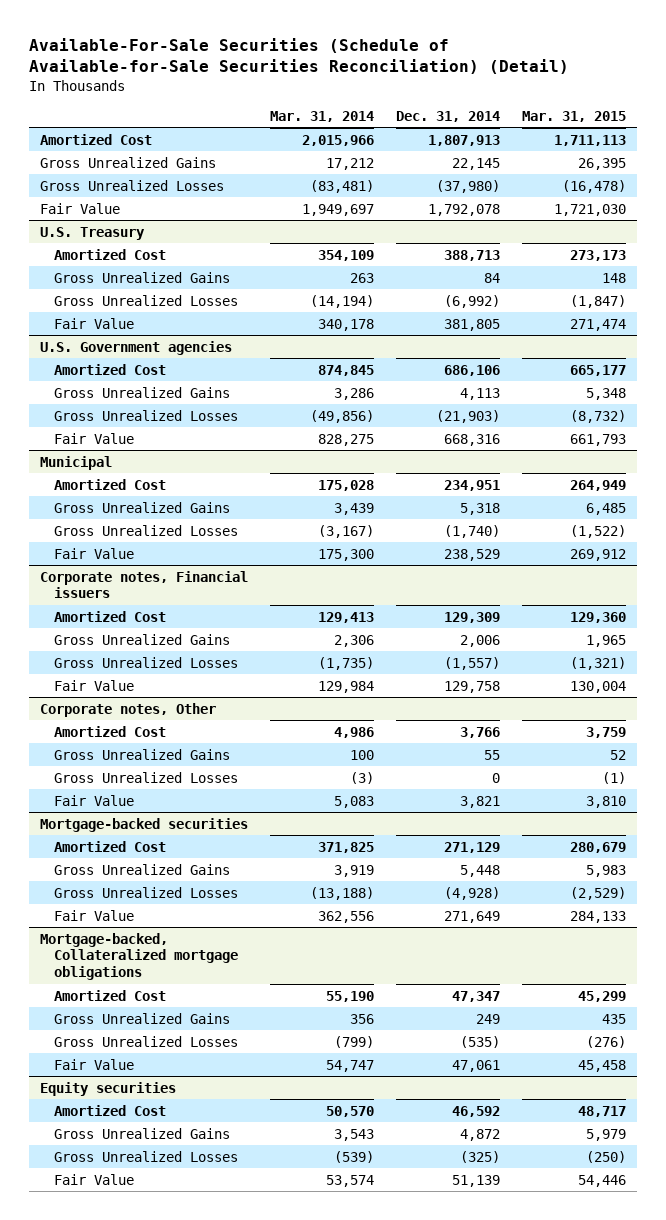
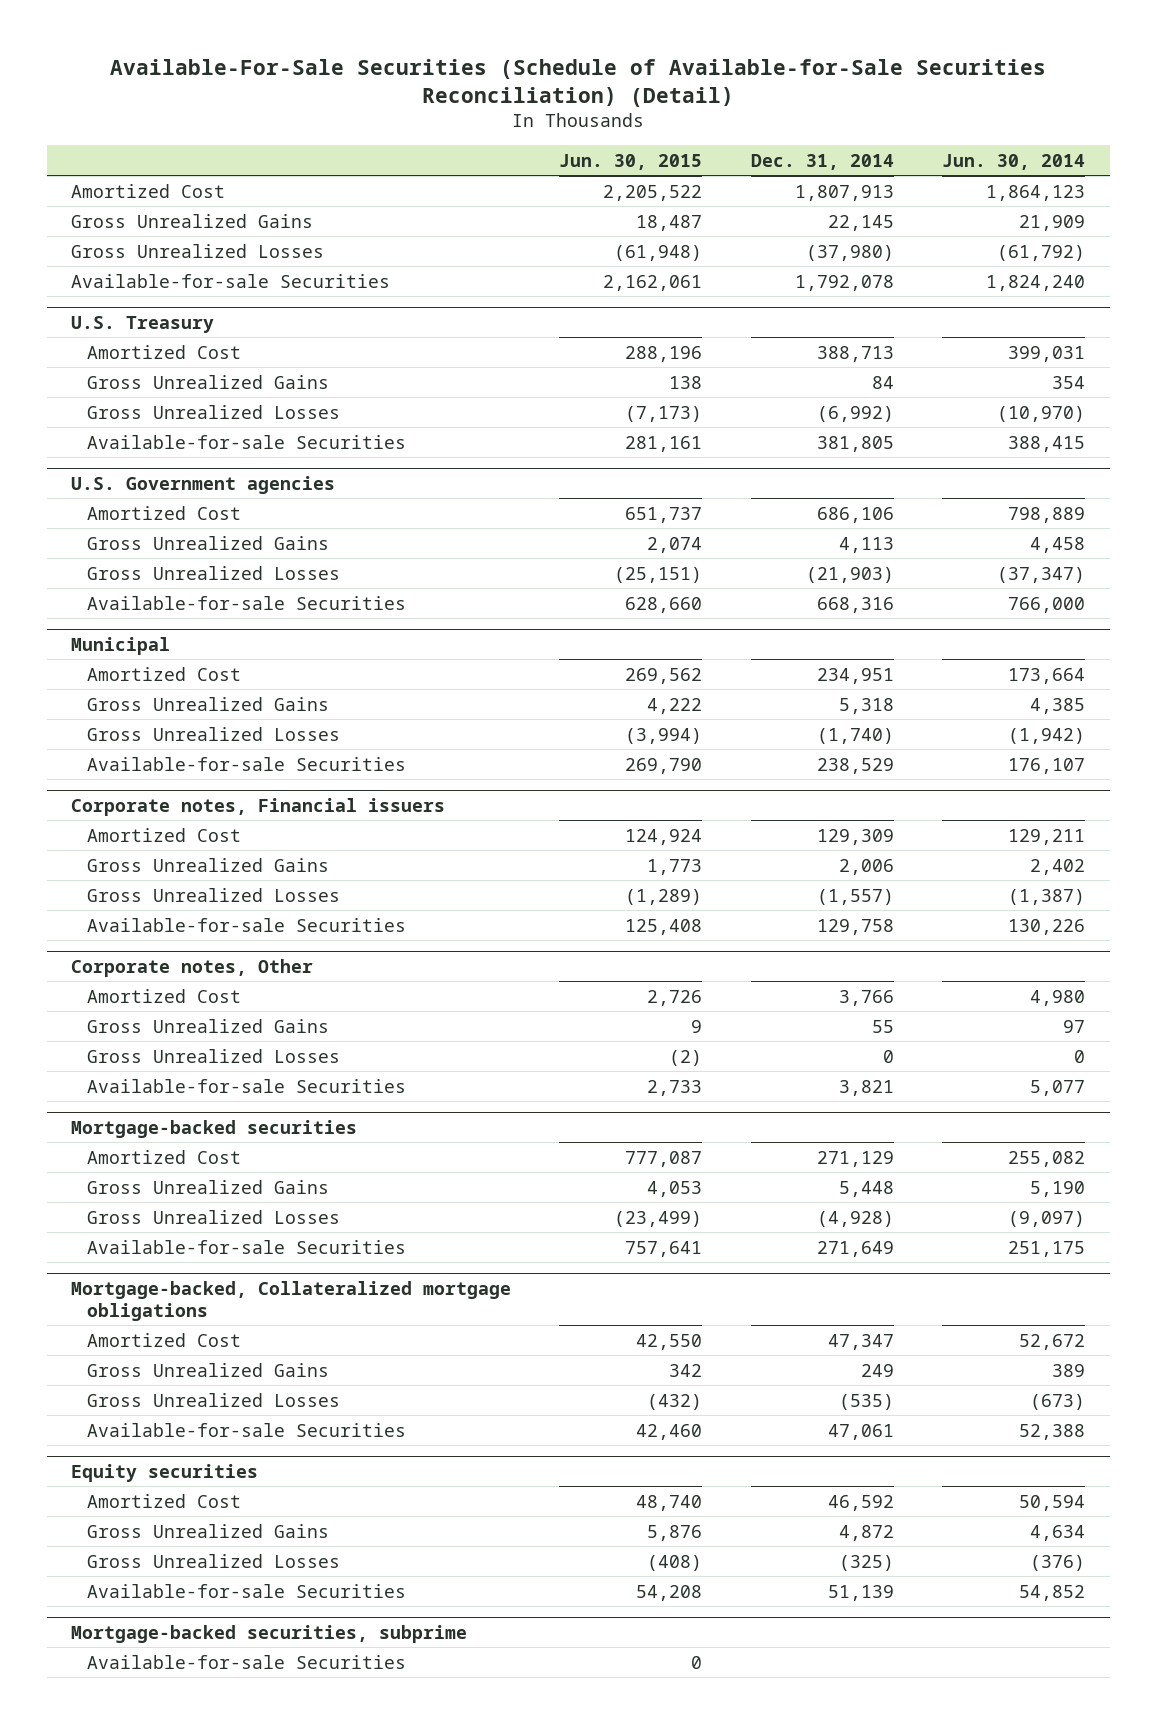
[269,110,374,122] Mar. 31, 2014 -> none
[521,110,626,122] Mar. 31, 2015 -> none
none -> [559,153,703,170] Jun. 30, 2015
none -> [942,153,1086,170] Jun. 30, 2014
[40,202,121,214] Fair Value -> [70,273,390,288] Available-for-sale Securities
[54,317,135,329] Fair Value -> [86,434,406,449] Available-for-sale Securities
[54,432,135,444] Fair Value -> [86,595,406,610] Available-for-sale Securities
[54,547,135,559] Fair Value -> [86,756,406,771] Available-for-sale Securities
[54,679,135,691] Fair Value -> [86,917,406,932] Available-for-sale Securities
[54,794,135,806] Fair Value -> [86,1078,406,1093] Available-for-sale Securities
[54,909,135,921] Fair Value -> [86,1239,406,1254] Available-for-sale Securities
[54,1058,135,1070] Fair Value -> [86,1422,406,1437] Available-for-sale Securities
[54,1173,135,1185] Fair Value -> [86,1583,406,1598] Available-for-sale Securities
none -> [70,1624,467,1643] Mortgage-backed securities, subprime
none -> [86,1654,406,1669] Available-for-sale Securities

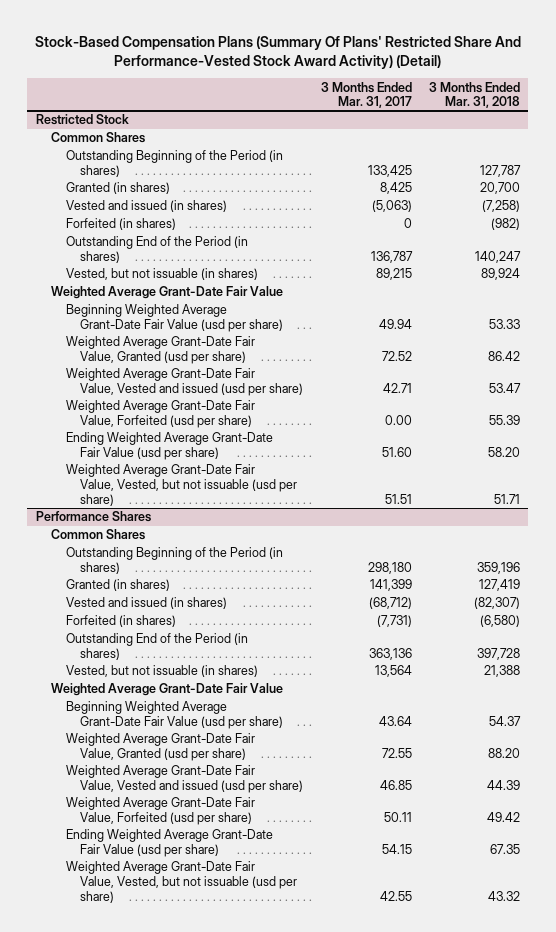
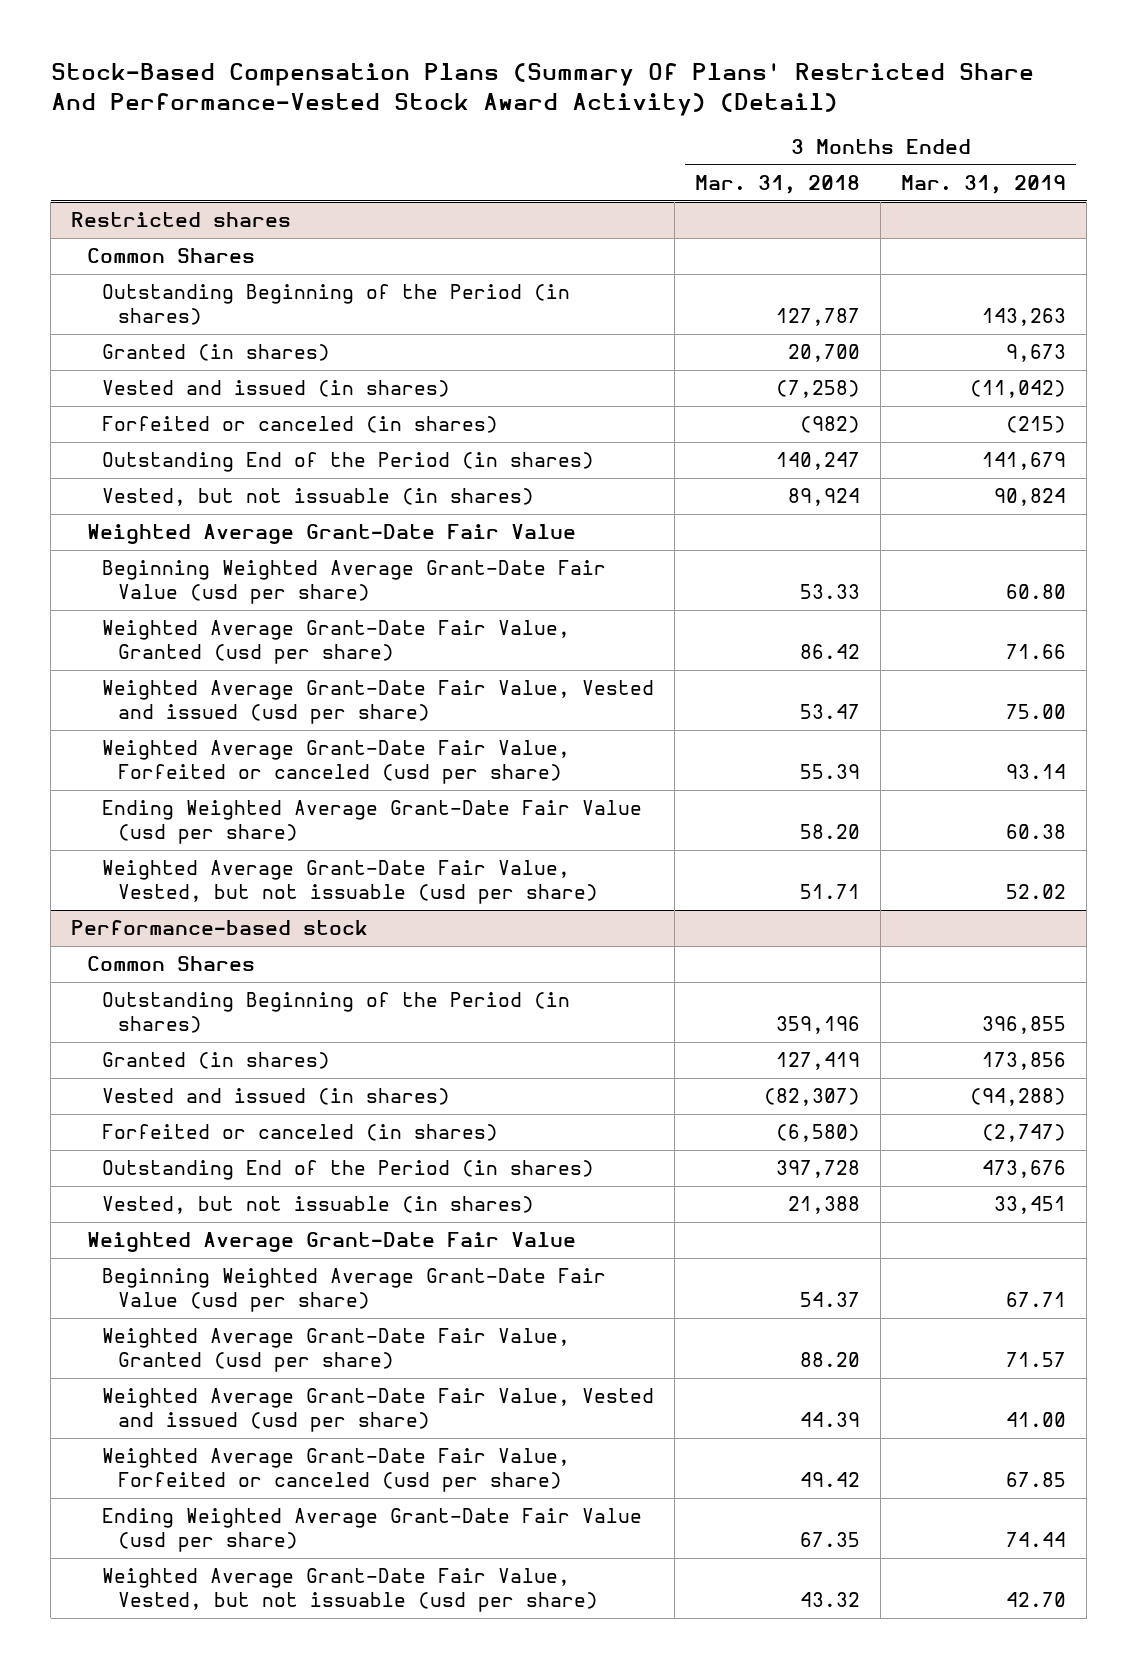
[320,81,412,109] 3 Months Ended Mar. 31, 2017 -> none
none -> [901,174,1067,194] Mar. 31, 2019
[36,114,130,126] Restricted Stock -> [71,212,292,228] Restricted shares
[65,218,176,231] Forfeited (in shares) -> [102,416,499,434] Forfeited or canceled (in shares)
[65,400,255,428] Weighted Average Grant-Date Fair Value, Forfeited (usd per share) -> [102,740,571,784] Weighted Average Grant-Date Fair Value, Forfeited or canceled (usd per share)
[36,511,152,523] Performance Shares -> [71,920,369,936] Performance-based stock
[65,615,176,628] Forfeited (in shares) -> [102,1124,499,1142] Forfeited or canceled (in shares)
[65,797,255,825] Weighted Average Grant-Date Fair Value, Forfeited (usd per share) -> [102,1448,571,1492] Weighted Average Grant-Date Fair Value, Forfeited or canceled (usd per share)

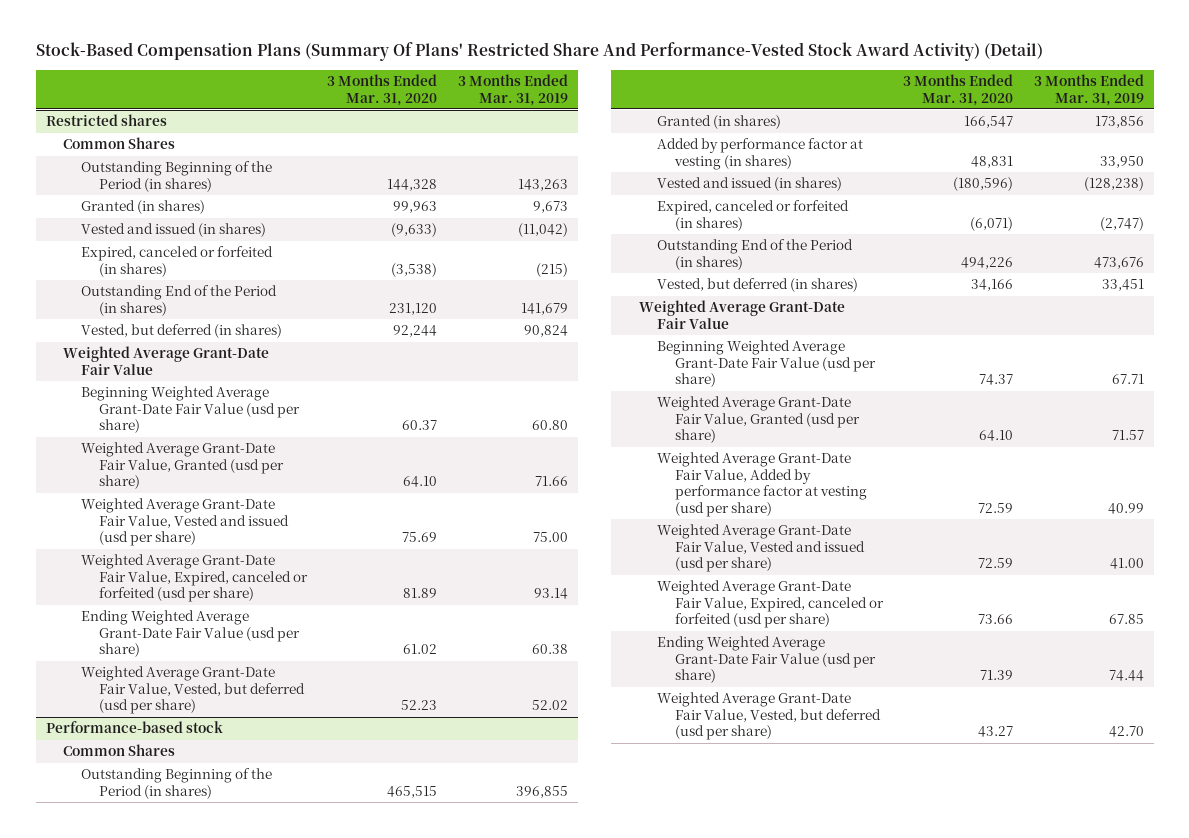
[695,174,861,194] Mar. 31, 2018 -> none
none -> [327,73,438,106] 3 Months Ended Mar. 31, 2020
[102,416,499,434] Forfeited or canceled (in shares) -> [81,246,274,277] Expired, canceled or forfeited (in shares)
[102,488,535,507] Vested, but not issuable (in shares) -> [81,324,283,339] Vested, but deferred (in shares)
[102,740,571,784] Weighted Average Grant-Date Fair Value, Forfeited or canceled (usd per share) -> [81,554,308,603] Weighted Average Grant-Date Fair Value, Expired, canceled or forfeited (usd per share)
[102,860,599,904] Weighted Average Grant-Date Fair Value, Vested, but not issuable (usd per share) -> [81,666,305,715] Weighted Average Grant-Date Fair Value, Vested, but deferred (usd per share)
none -> [656,138,863,170] Added by performance factor at vesting (in shares)
[970,1088,1067,1107] (94,288) -> [1083,177,1144,192] (128,238)
[102,1124,499,1142] Forfeited or canceled (in shares) -> [656,200,849,231] Expired, canceled or forfeited (in shares)
[102,1196,535,1215] Vested, but not issuable (in shares) -> [656,278,858,293] Vested, but deferred (in shares)
none -> [656,452,867,518] Weighted Average Grant-Date Fair Value, Added by performance factor at vesting (usd per share)
[102,1448,571,1492] Weighted Average Grant-Date Fair Value, Forfeited or canceled (usd per share) -> [656,580,884,629] Weighted Average Grant-Date Fair Value, Expired, canceled or forfeited (usd per share)
[102,1568,599,1612] Weighted Average Grant-Date Fair Value, Vested, but not issuable (usd per share) -> [656,692,881,741] Weighted Average Grant-Date Fair Value, Vested, but deferred (usd per share)

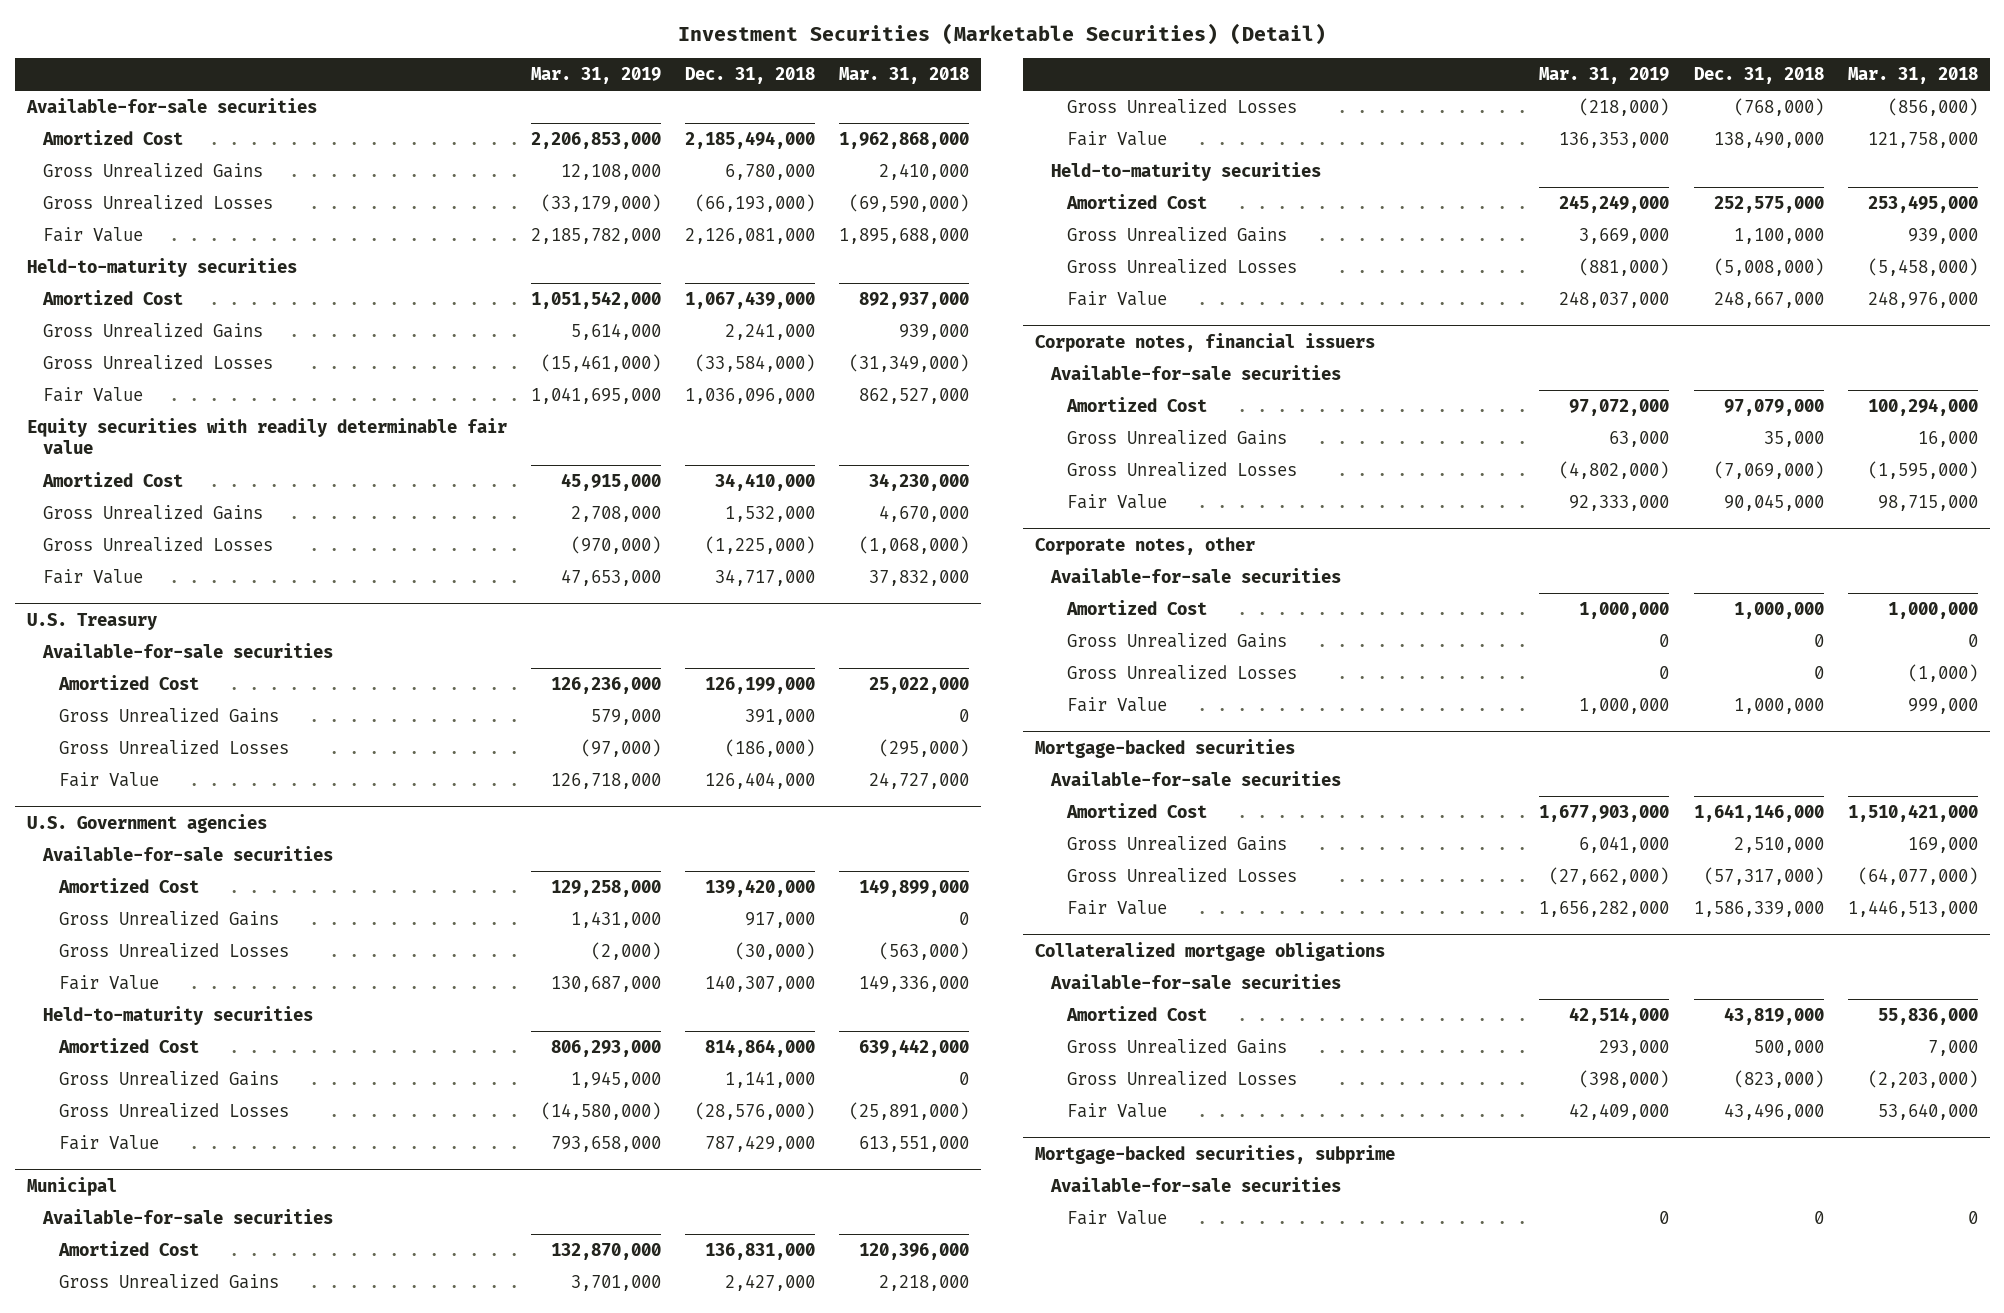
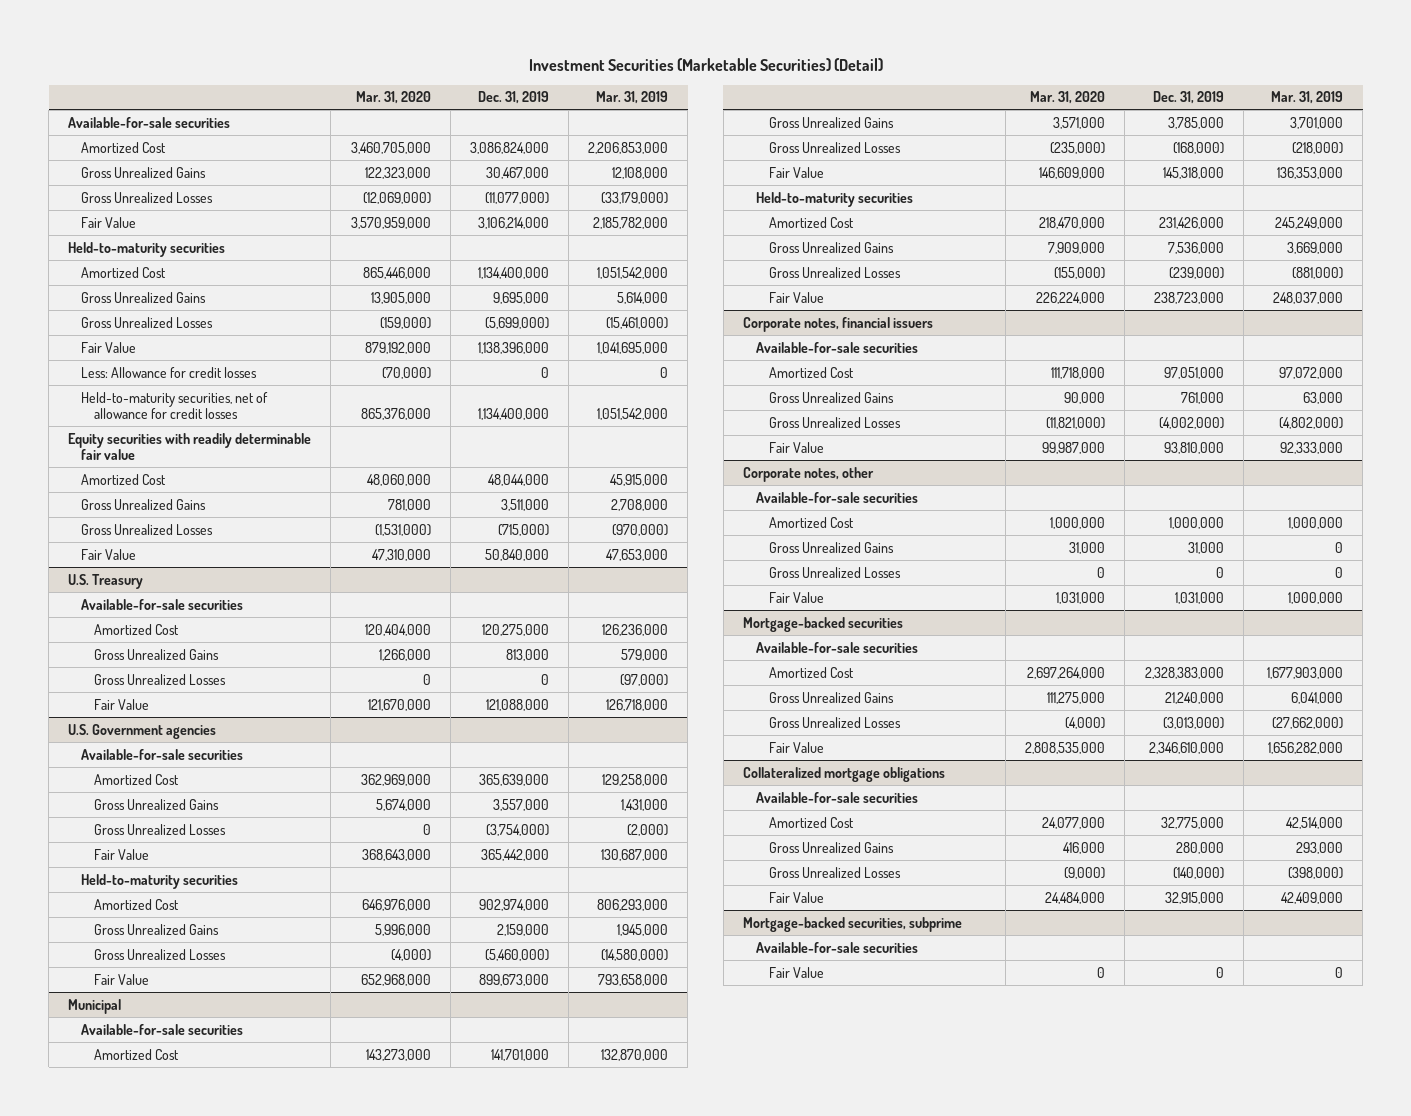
[685,67,816,85] Dec. 31, 2018 -> none
[839,67,970,85] Mar. 31, 2018 -> none
none -> [355,91,431,105] Mar. 31, 2020
none -> [477,91,549,105] Dec. 31, 2019
none -> [81,366,258,378] Less: Allowance for credit losses
none -> [81,391,269,419] Held-to-maturity securities, net of allowance for credit losses

